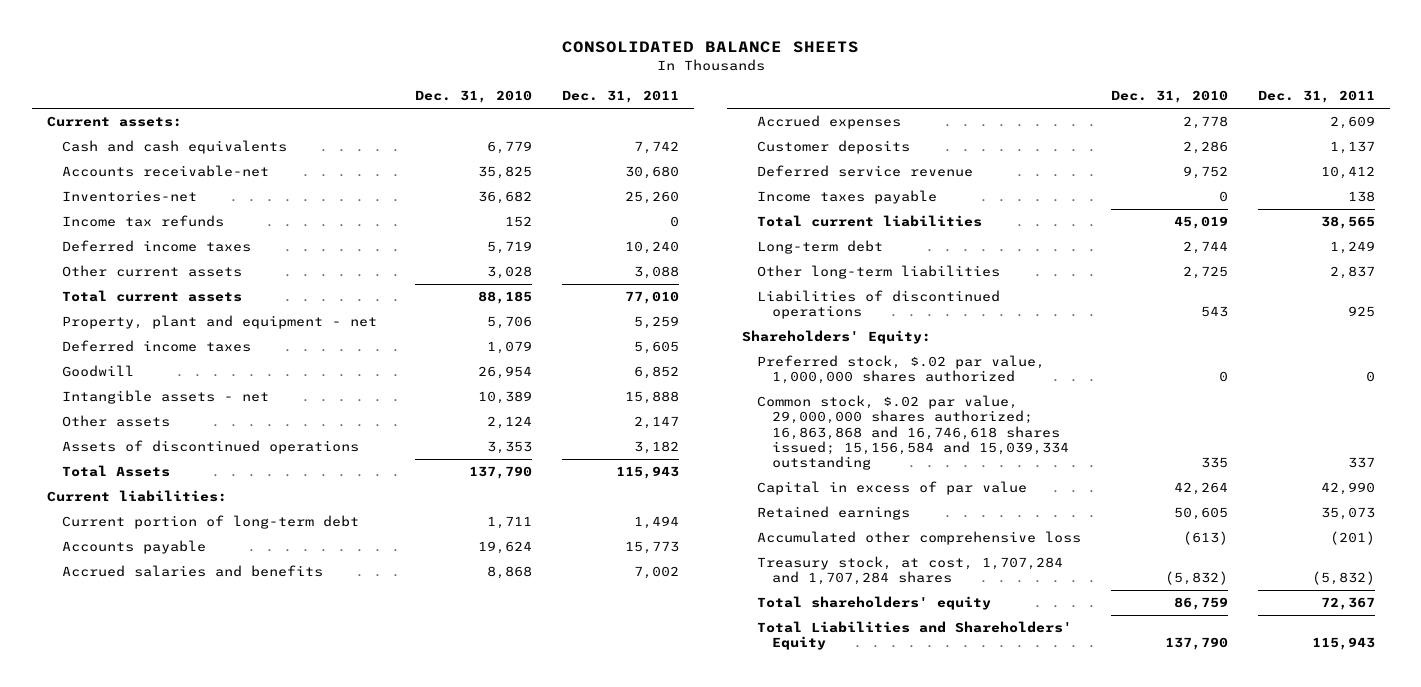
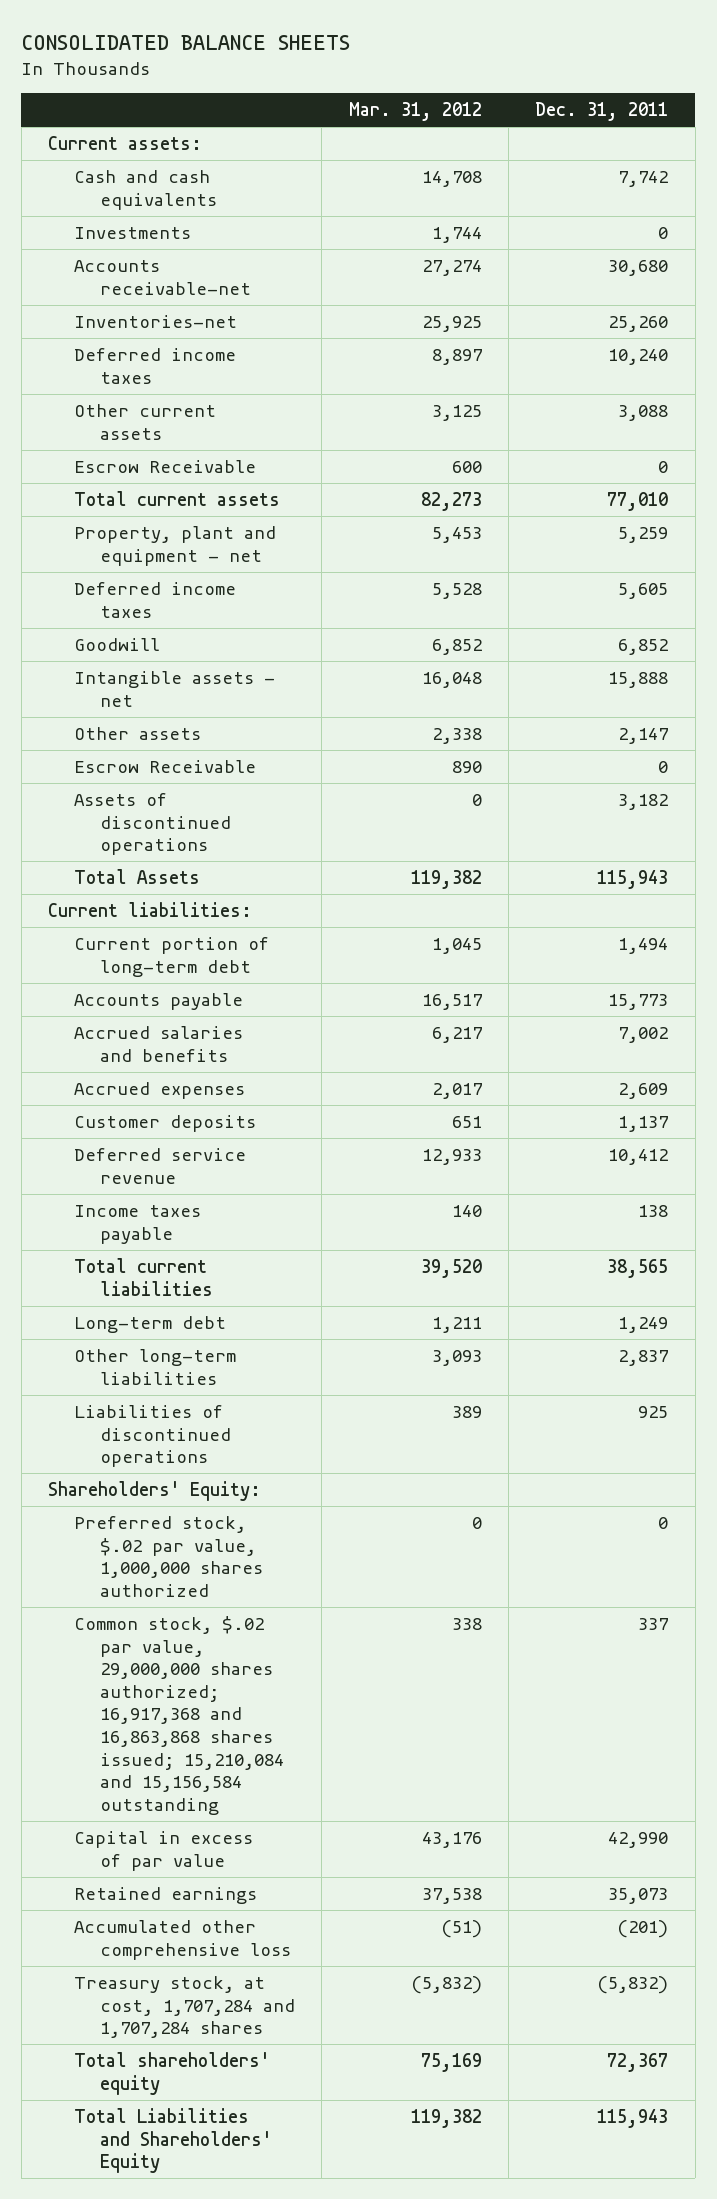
[415,90,533,104] Dec. 31, 2010 -> none
none -> [348,101,482,121] Mar. 31, 2012
none -> [74,226,192,239] Investments
[61,215,224,228] Income tax refunds -> none
none -> [74,459,257,473] Escrow Receivable
none -> [74,759,257,773] Escrow Receivable
[756,395,1069,471] Common stock, $.02 par value, 29,000,000 shares authorized; 16,863,868 and 16,746,618 shares issued; 15,156,584 and 15,039,334 outstanding -> [74,1615,285,1815] Common stock, $.02 par value, 29,000,000 shares authorized; 16,917,368 and 16,863,868 shares issued; 15,210,084 and 15,156,584 outstanding

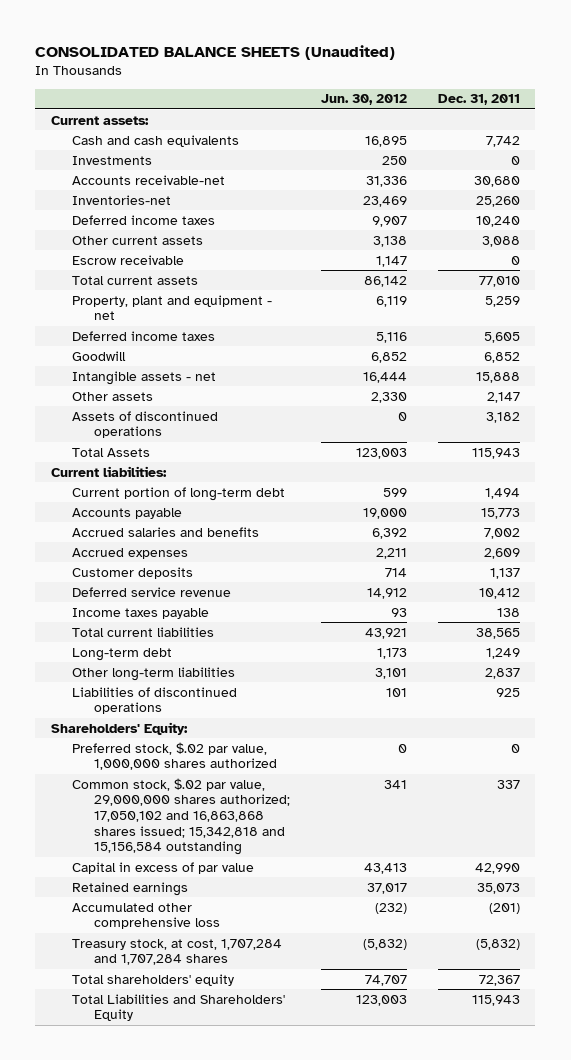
[21,34,351,50] CONSOLIDATED BALANCE SHEETS -> [35,44,396,60] CONSOLIDATED BALANCE SHEETS (Unaudited)
[348,101,482,121] Mar. 31, 2012 -> none
none -> [320,94,407,106] Jun. 30, 2012
[74,459,257,473] Escrow Receivable -> [72,254,185,265] Escrow receivable
[74,759,257,773] Escrow Receivable -> none
[74,1615,285,1815] Common stock, $.02 par value, 29,000,000 shares authorized; 16,917,368 and 16,863,868 shares issued; 15,210,084 and 15,156,584 outstanding -> [72,777,290,856] Common stock, $.02 par value, 29,000,000 shares authorized; 17,050,102 and 16,863,868 shares issued; 15,342,818 and 15,156,584 outstanding

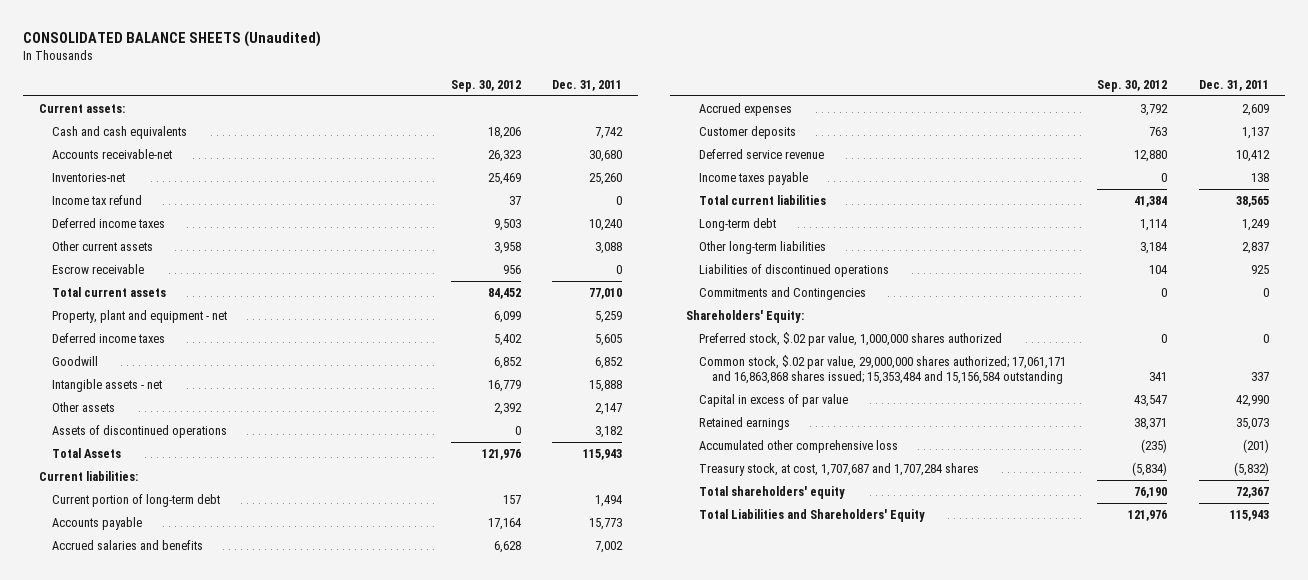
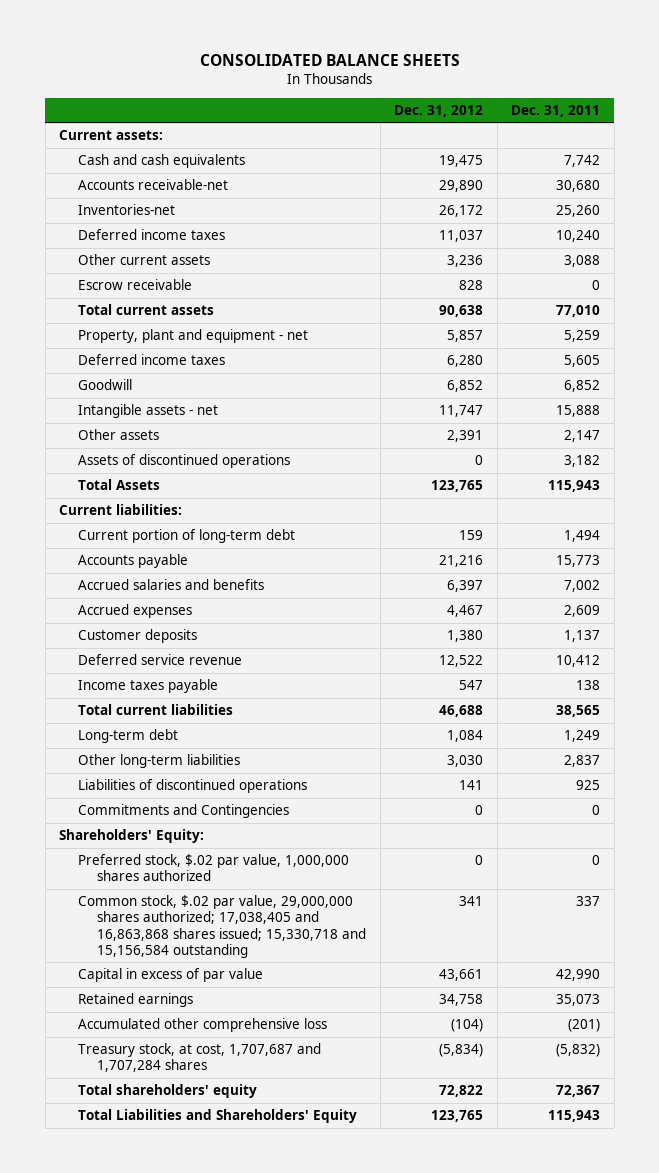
[23,31,322,48] CONSOLIDATED BALANCE SHEETS (Unaudited) -> [199,54,460,67] CONSOLIDATED BALANCE SHEETS
[450,79,521,92] Sep. 30, 2012 -> none
none -> [394,105,484,118] Dec. 31, 2012
[52,194,143,205] Income tax refund -> none
[698,354,1066,384] Common stock, $.02 par value, 29,000,000 shares authorized; 17,061,171 and 16,863,868 shares issued; 15,353,484 and 15,156,584 outstanding -> [78,895,367,959] Common stock, $.02 par value, 29,000,000 shares authorized; 17,038,405 and 16,863,868 shares issued; 15,330,718 and 15,156,584 outstanding

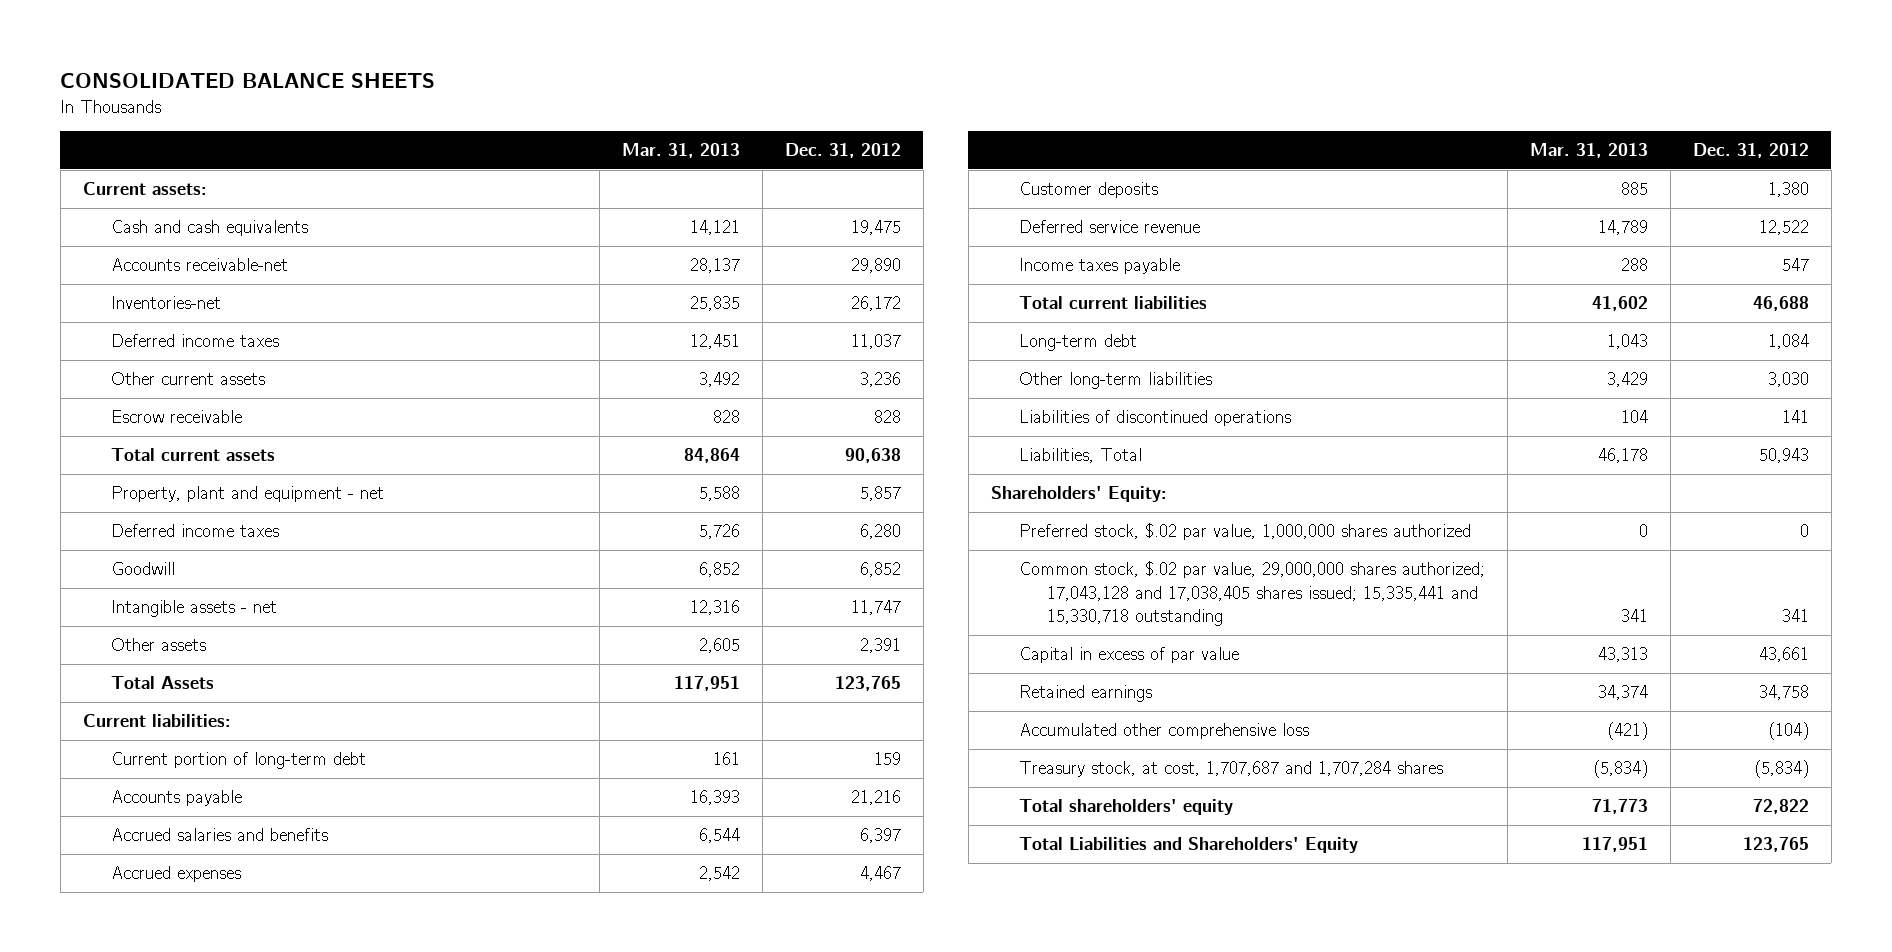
[511,105,601,118] Dec. 31, 2011 -> none
none -> [621,143,740,159] Mar. 31, 2013
[78,454,291,469] Assets of discontinued operations -> none
[78,804,290,819] Commitments and Contingencies -> none
none -> [1018,448,1142,464] Liabilities, Total
[78,895,367,959] Common stock, $.02 par value, 29,000,000 shares authorized; 17,038,405 and 16,863,868 shares issued; 15,330,718 and 15,156,584 outstanding -> [1018,561,1485,627] Common stock, $.02 par value, 29,000,000 shares authorized; 17,043,128 and 17,038,405 shares issued; 15,335,441 and 15,330,718 outstanding

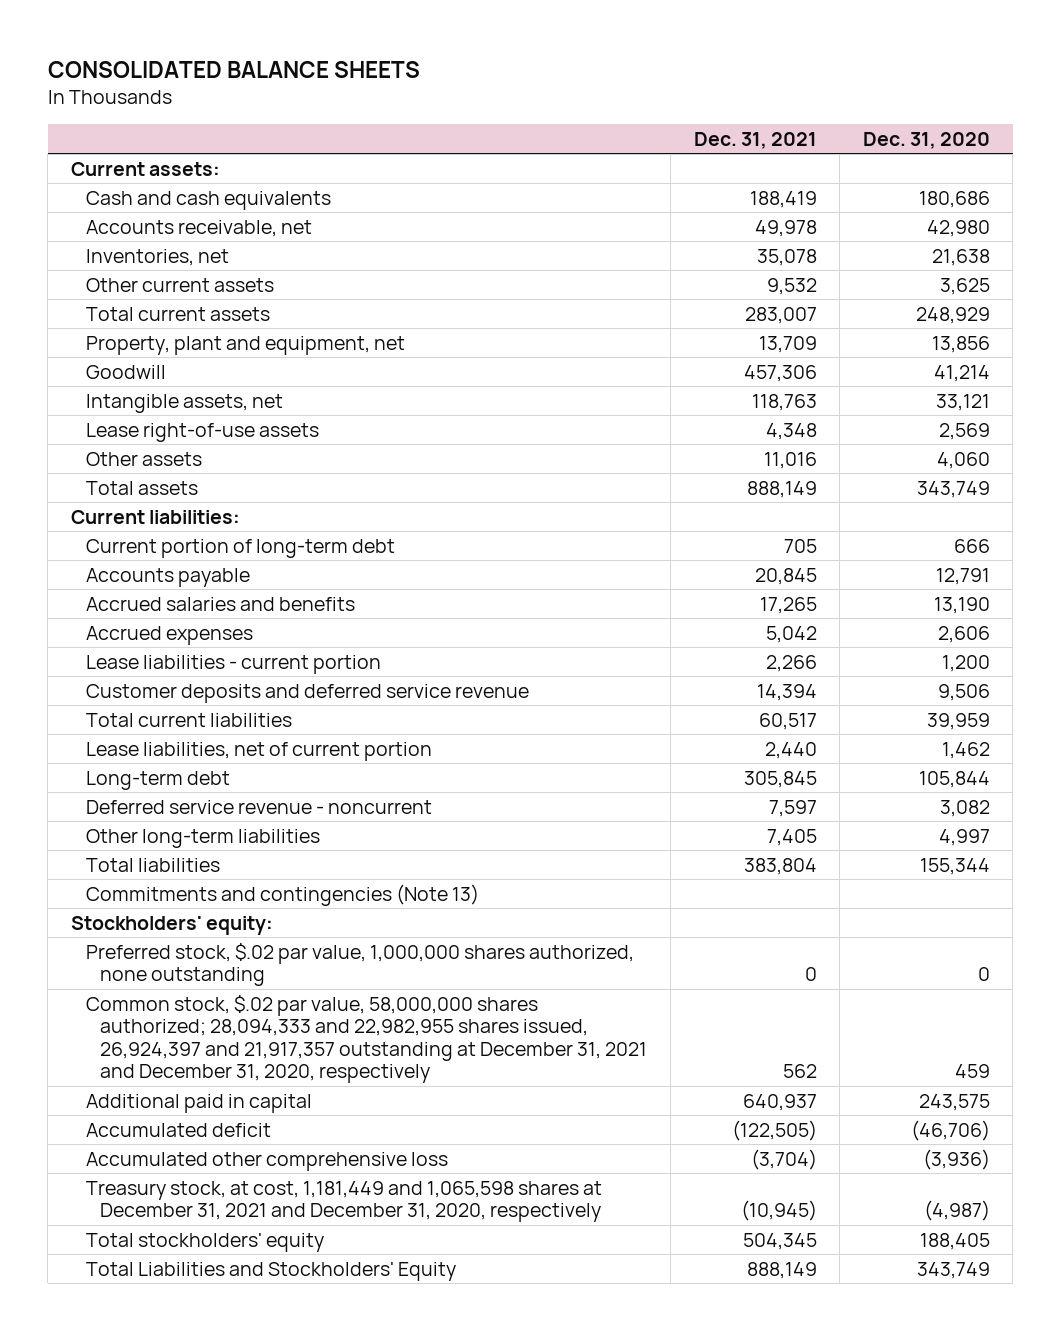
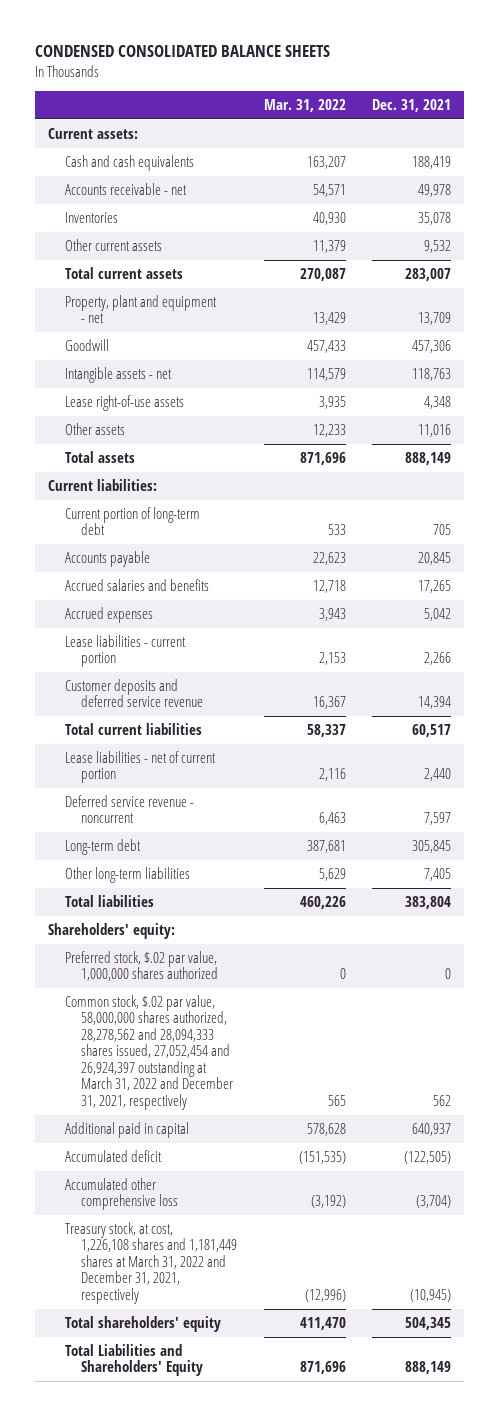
[47,61,420,79] CONSOLIDATED BALANCE SHEETS -> [35,45,331,58] CONDENSED CONSOLIDATED BALANCE SHEETS
[862,131,990,149] Dec. 31, 2020 -> none
none -> [263,98,346,112] Mar. 31, 2022
[85,219,312,237] Accounts receivable, net -> [64,182,187,195] Accounts receivable - net
[85,248,229,266] Inventories, net -> [64,211,118,223] Inventories
[85,335,405,355] Property, plant and equipment, net -> [64,294,217,324] Property, plant and equipment - net
[85,393,283,413] Intangible assets, net -> [64,366,172,383] Intangible assets - net
[85,741,432,761] Lease liabilities, net of current portion -> [64,750,216,784] Lease liabilities - net of current portion
[85,770,230,790] Long-term debt -> [64,838,141,855] Long-term debt
[85,883,479,906] Commitments and contingencies (Note 13) -> none
[70,915,273,935] Stockholders' equity: -> [48,922,176,939] Shareholders' equity:
[85,942,634,987] Preferred stock, $.02 par value, 1,000,000 shares authorized, none outstanding -> [64,950,219,982] Preferred stock, $.02 par value, 1,000,000 shares authorized
[85,994,648,1084] Common stock, $.02 par value, 58,000,000 shares authorized; 28,094,333 and 22,982,955 shares issued, 26,924,397 and 21,917,357 outstanding at December 31, 2021 and December 31, 2020, respectively -> [64,994,234,1110] Common stock, $.02 par value, 58,000,000 shares authorized, 28,278,562 and 28,094,333 shares issued, 27,052,454 and 26,924,397 outstanding at March 31, 2022 and December 31, 2021, respectively
[85,1180,602,1223] Treasury stock, at cost, 1,181,449 and 1,065,598 shares at December 31, 2021 and December 31, 2020, respectively -> [64,1221,238,1304] Treasury stock, at cost, 1,226,108 shares and 1,181,449 shares at March 31, 2022 and December 31, 2021, respectively
[85,1232,324,1252] Total stockholders' equity -> [64,1315,221,1332] Total shareholders' equity
[85,1261,456,1281] Total Liabilities and Stockholders' Equity -> [64,1343,204,1377] Total Liabilities and Shareholders' Equity

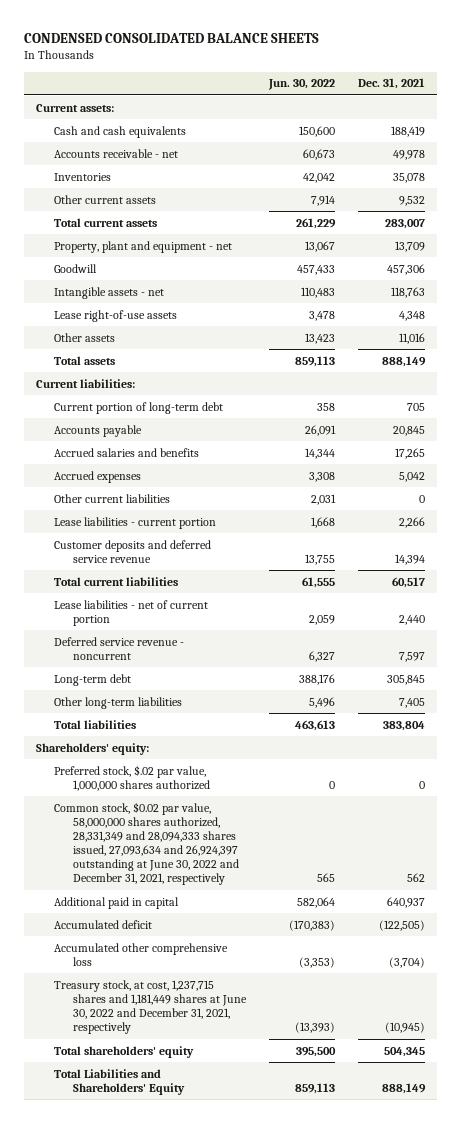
[263,98,346,112] Mar. 31, 2022 -> none
none -> [268,79,336,91] Jun. 30, 2022
none -> [54,493,171,503] Other current liabilities
[64,994,234,1110] Common stock, $.02 par value, 58,000,000 shares authorized, 28,278,562 and 28,094,333 shares issued, 27,052,454 and 26,924,397 outstanding at March 31, 2022 and December 31, 2021, respectively -> [54,801,239,886] Common stock, $0.02 par value, 58,000,000 shares authorized, 28,331,349 and 28,094,333 shares issued, 27,093,634 and 26,924,397 outstanding at June 30, 2022 and December 31, 2021, respectively
[64,1221,238,1304] Treasury stock, at cost, 1,226,108 shares and 1,181,449 shares at March 31, 2022 and December 31, 2021, respectively -> [54,979,247,1035] Treasury stock, at cost, 1,237,715 shares and 1,181,449 shares at June 30, 2022 and December 31, 2021, respectively

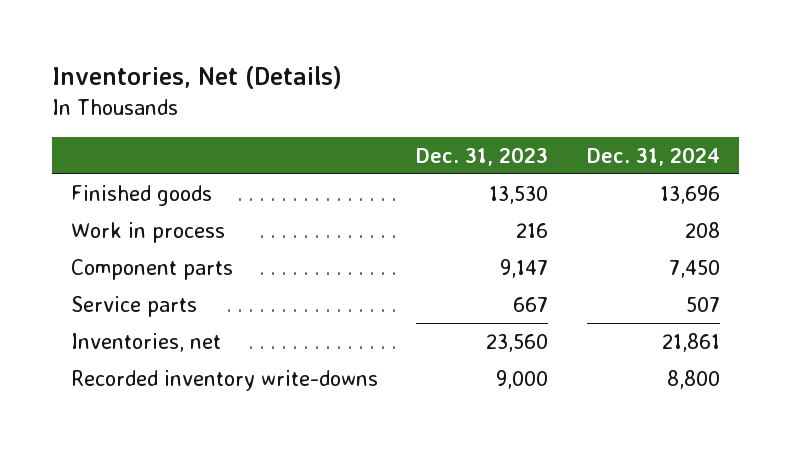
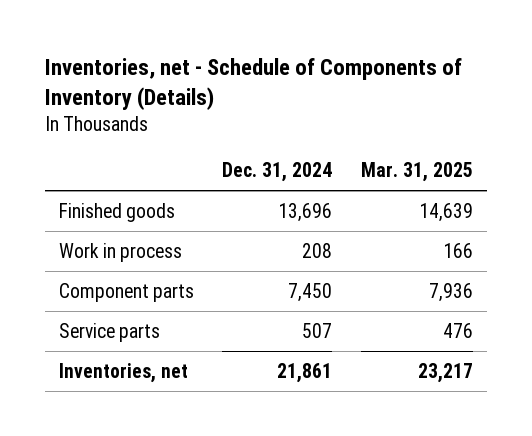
[51,66,342,90] Inventories, Net (Details) -> [44,57,462,111] Inventories, net - Schedule of Components of Inventory (Details)
[416,146,549,166] Dec. 31, 2023 -> none
none -> [360,162,473,183] Mar. 31, 2025
[70,370,378,392] Recorded inventory write-downs -> none

